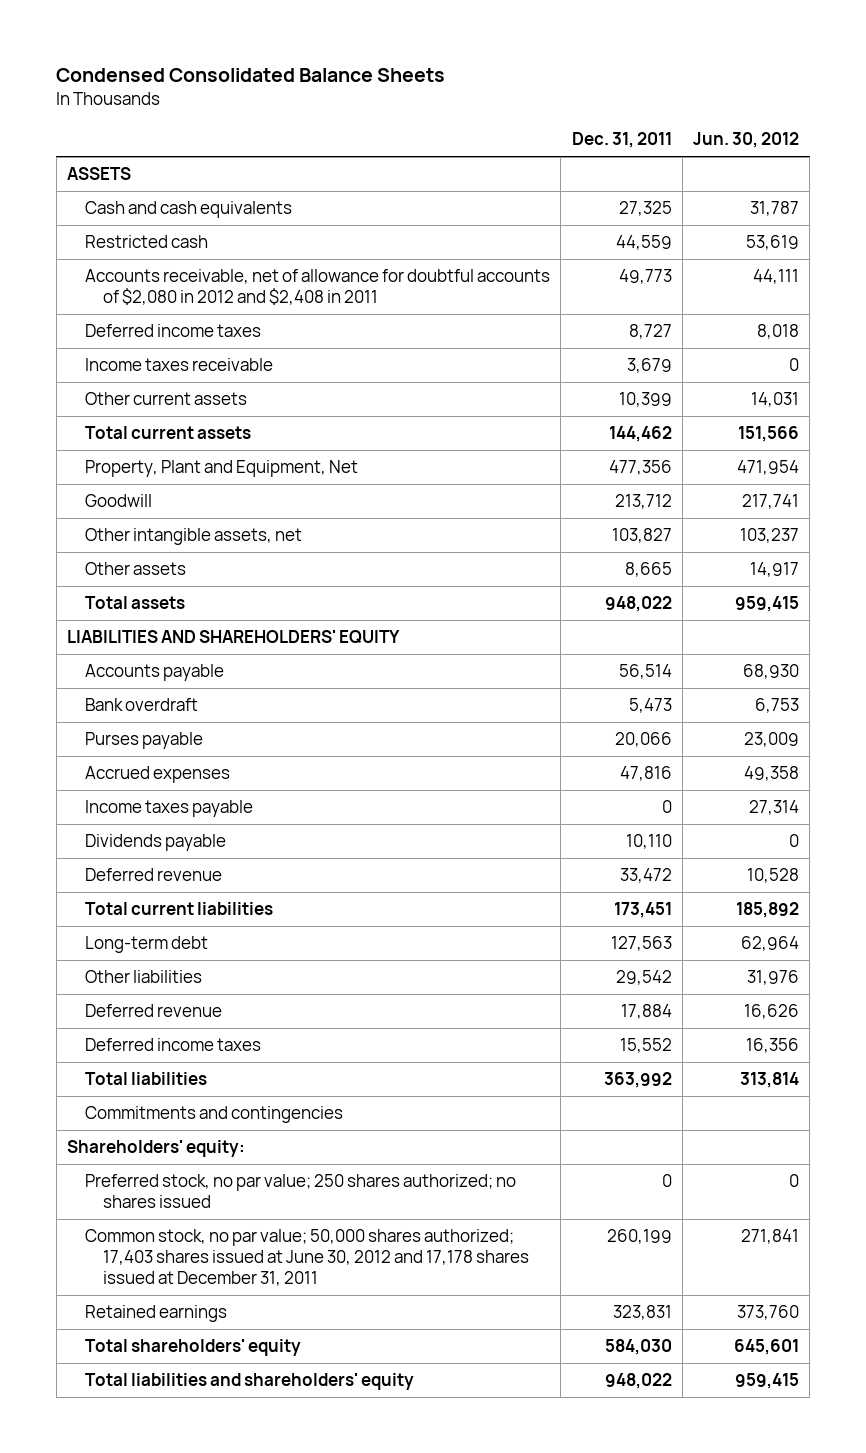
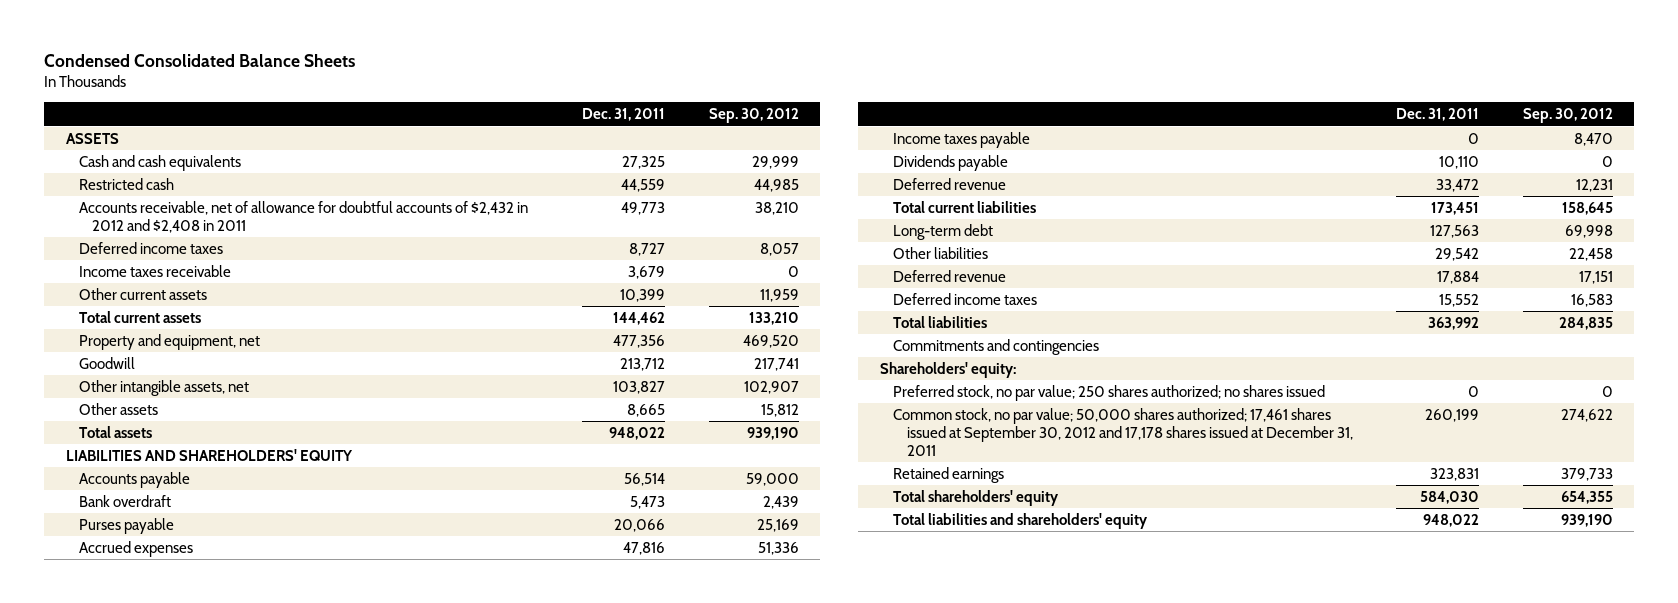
[693,132,800,149] Jun. 30, 2012 -> none
none -> [708,108,799,124] Sep. 30, 2012
[84,269,550,306] Accounts receivable, net of allowance for doubtful accounts of $2,080 in 2012 and $2,408 in 2011 -> [79,200,529,233] Accounts receivable, net of allowance for doubtful accounts of $2,432 in 2012 and $2,408 in 2011
[84,460,358,478] Property, Plant and Equipment, Net -> [79,333,261,350] Property and equipment, net
[84,1229,529,1287] Common stock, no par value; 50,000 shares authorized; 17,403 shares issued at June 30, 2012 and 17,178 shares issued at December 31, 2011 -> [893,407,1353,457] Common stock, no par value; 50,000 shares authorized; 17,461 shares issued at September 30, 2012 and 17,178 shares issued at December 31, 2011

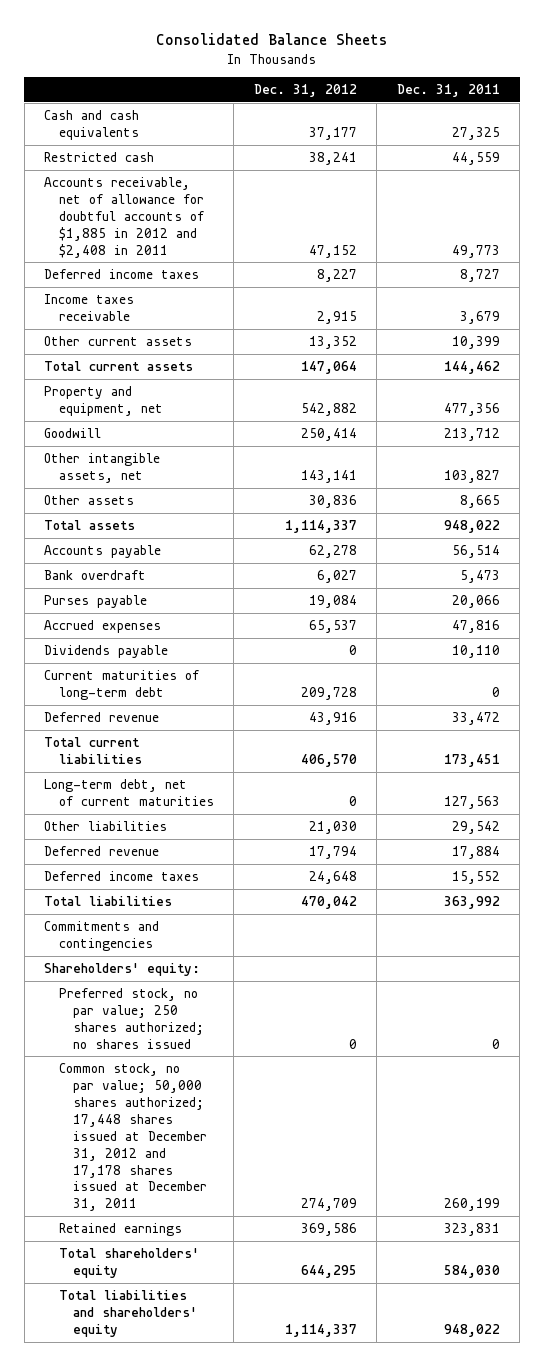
[43,54,355,68] Condensed Consolidated Balance Sheets -> [156,33,388,46] Consolidated Balance Sheets
[708,108,799,124] Sep. 30, 2012 -> none
none -> [253,83,357,97] Dec. 31, 2012
[65,132,119,144] ASSETS -> none
[79,200,529,233] Accounts receivable, net of allowance for doubtful accounts of $2,432 in 2012 and $2,408 in 2011 -> [44,176,204,258] Accounts receivable, net of allowance for doubtful accounts of $1,885 in 2012 and $2,408 in 2011
[65,448,353,461] LIABILITIES AND SHAREHOLDERS' EQUITY -> none
[893,131,1031,148] Income taxes payable -> none
none -> [44,669,200,700] Current maturities of long-term debt
[893,223,994,240] Long-term debt -> [44,778,214,806] Long-term debt, net of current maturities
[893,407,1353,457] Common stock, no par value; 50,000 shares authorized; 17,461 shares issued at September 30, 2012 and 17,178 shares issued at December 31, 2011 -> [58,1062,208,1212] Common stock, no par value; 50,000 shares authorized; 17,448 shares issued at December 31, 2012 and 17,178 shares issued at December 31, 2011

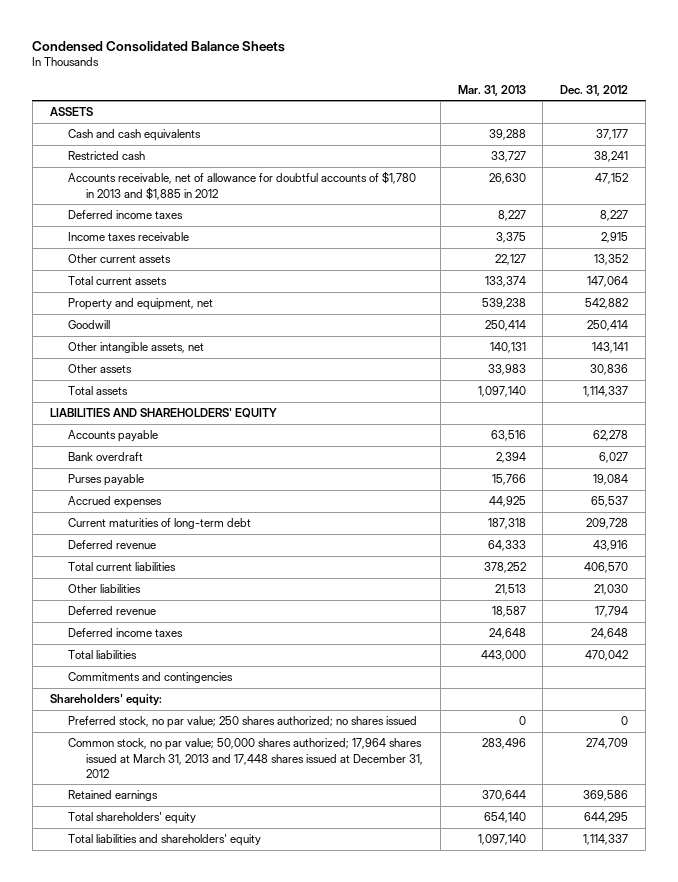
[156,33,388,46] Consolidated Balance Sheets -> [32,40,286,52] Condensed Consolidated Balance Sheets
[396,83,500,97] Dec. 31, 2011 -> none
none -> [457,84,526,96] Mar. 31, 2013
none -> [49,107,93,117] ASSETS
[44,176,204,258] Accounts receivable, net of allowance for doubtful accounts of $1,885 in 2012 and $2,408 in 2011 -> [67,171,416,200] Accounts receivable, net of allowance for doubtful accounts of $1,780 in 2013 and $1,885 in 2012
none -> [49,408,277,419] LIABILITIES AND SHAREHOLDERS' EQUITY
[44,644,169,658] Dividends payable -> none
[44,778,214,806] Long-term debt, net of current maturities -> none
[58,1062,208,1212] Common stock, no par value; 50,000 shares authorized; 17,448 shares issued at December 31, 2012 and 17,178 shares issued at December 31, 2011 -> [67,738,423,778] Common stock, no par value; 50,000 shares authorized; 17,964 shares issued at March 31, 2013 and 17,448 shares issued at December 31, 2012

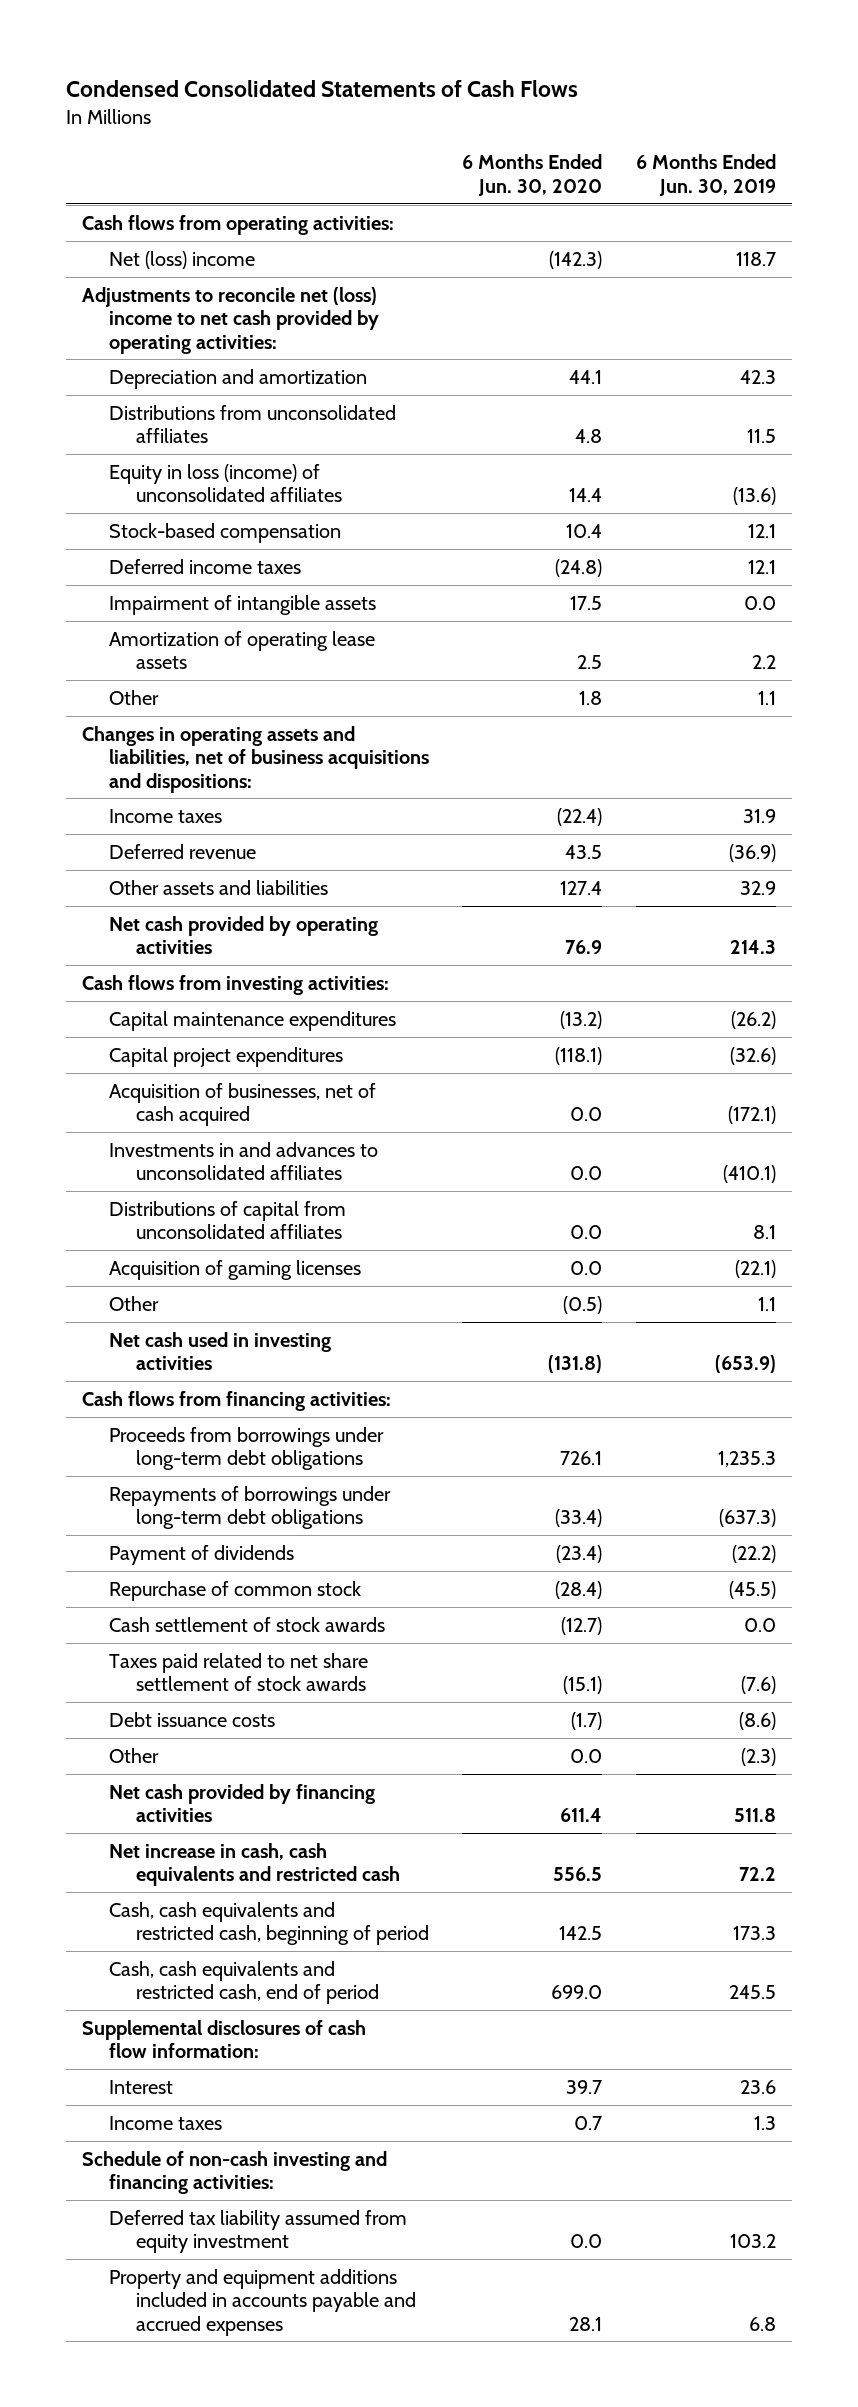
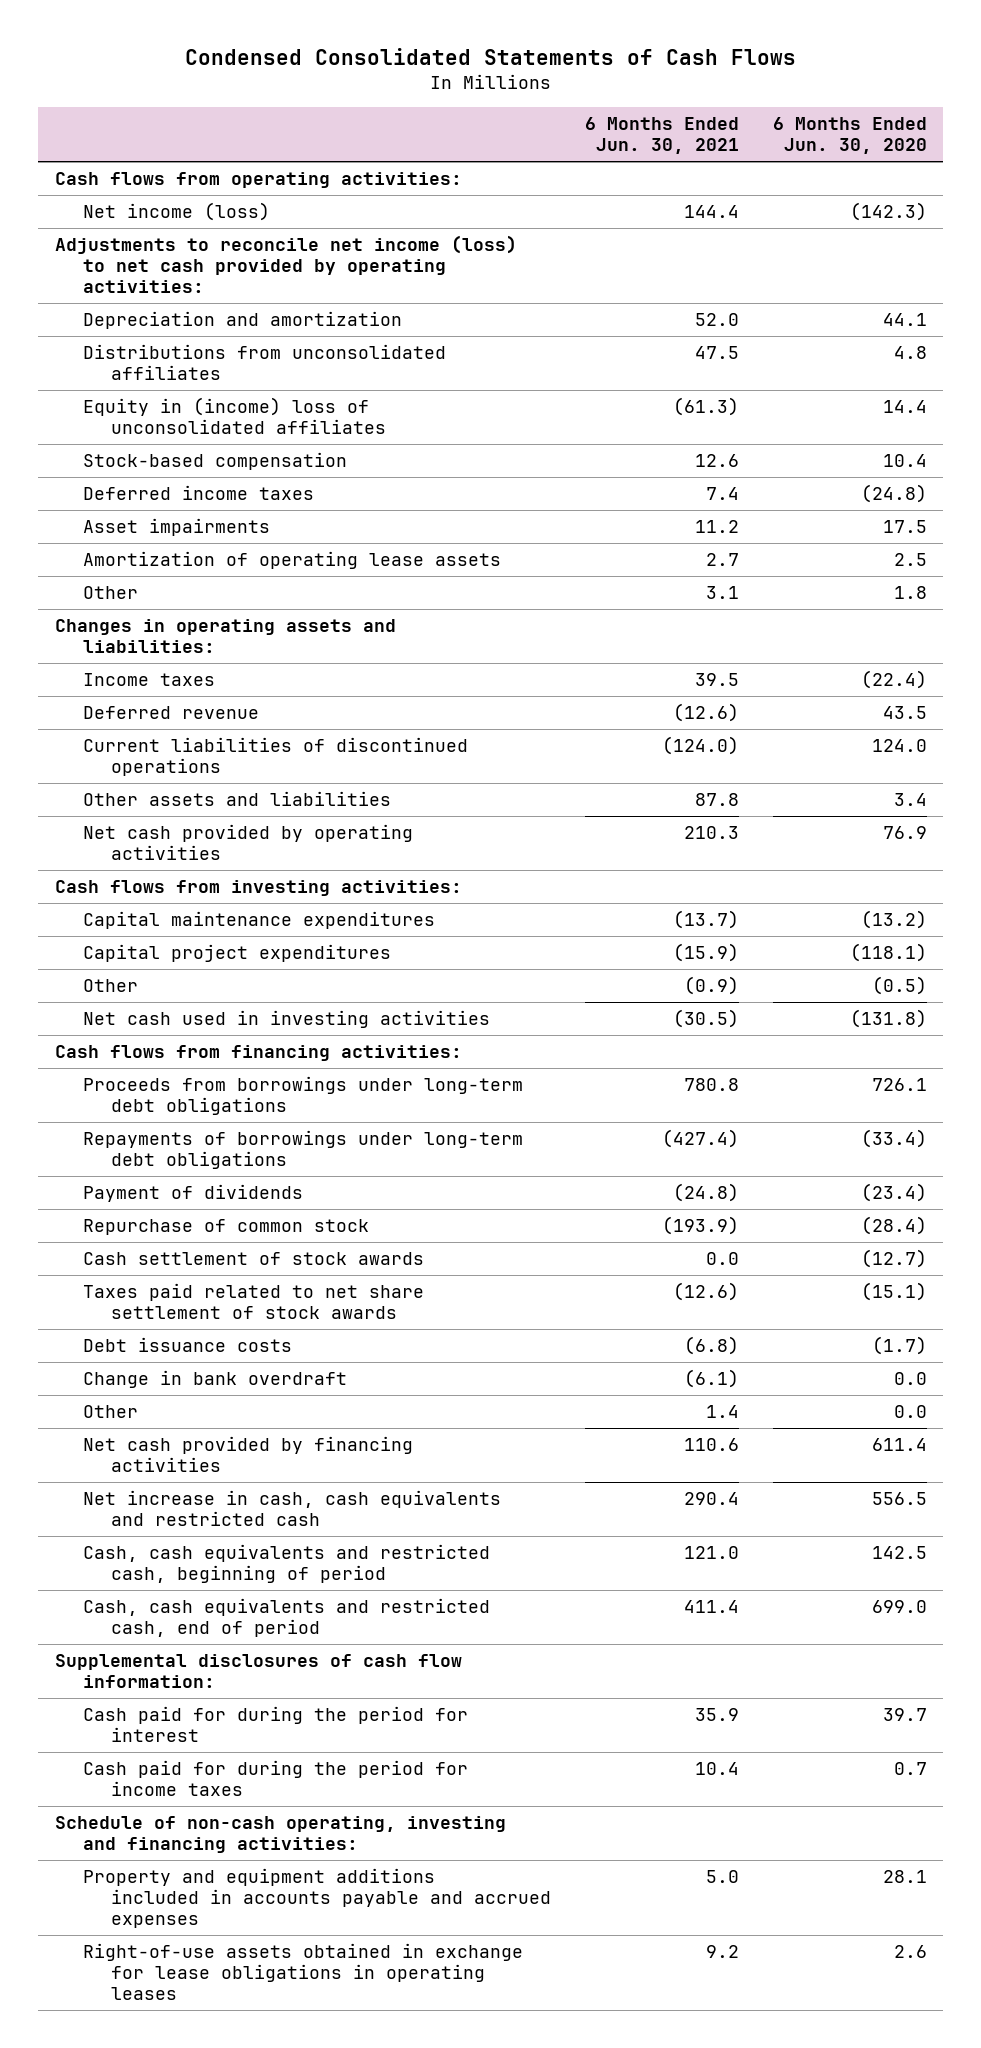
[635,154,776,196] 6 Months Ended Jun. 30, 2019 -> none
none -> [584,117,739,155] 6 Months Ended Jun. 30, 2021
[108,250,255,269] Net (loss) income -> [82,202,270,222] Net income (loss)
[82,286,379,354] Adjustments to reconcile net (loss) income to net cash provided by operating activities: -> [54,235,517,293] Adjustments to reconcile net income (loss) to net cash provided by operating activities:
[108,463,342,503] Equity in loss (income) of unconsolidated affiliates -> [82,397,387,435] Equity in (income) loss of unconsolidated affiliates
[108,594,376,615] Impairment of intangible assets -> [82,518,270,537] Asset impairments
[82,725,429,793] Changes in operating assets and liabilities, net of business acquisitions and dispositions: -> [54,619,396,654] Changes in operating assets and liabilities:
none -> [82,737,468,777] Current liabilities of discontinued operations
[560,880,603,895] 127.4 -> [893,793,927,807] 3.4
[108,1082,376,1127] Acquisition of businesses, net of cash acquired -> none
[108,1141,378,1181] Investments in and advances to unconsolidated affiliates -> none
[108,1200,346,1240] Distributions of capital from unconsolidated affiliates -> none
[108,1259,361,1280] Acquisition of gaming licenses -> none
none -> [82,1370,347,1389] Change in bank overdraft
[108,2209,407,2254] Deferred tax liability assumed from equity investment -> none
[108,2079,173,2094] Interest -> [82,1706,468,1743] Cash paid for during the period for interest
[108,2115,222,2130] Income taxes -> [82,1760,468,1797] Cash paid for during the period for income taxes
[82,2150,388,2195] Schedule of non-cash investing and financing activities: -> [54,1816,506,1854] Schedule of non-cash operating, investing and financing activities:
none -> [82,1943,523,2000] Right-of-use assets obtained in exchange for lease obligations in operating leases

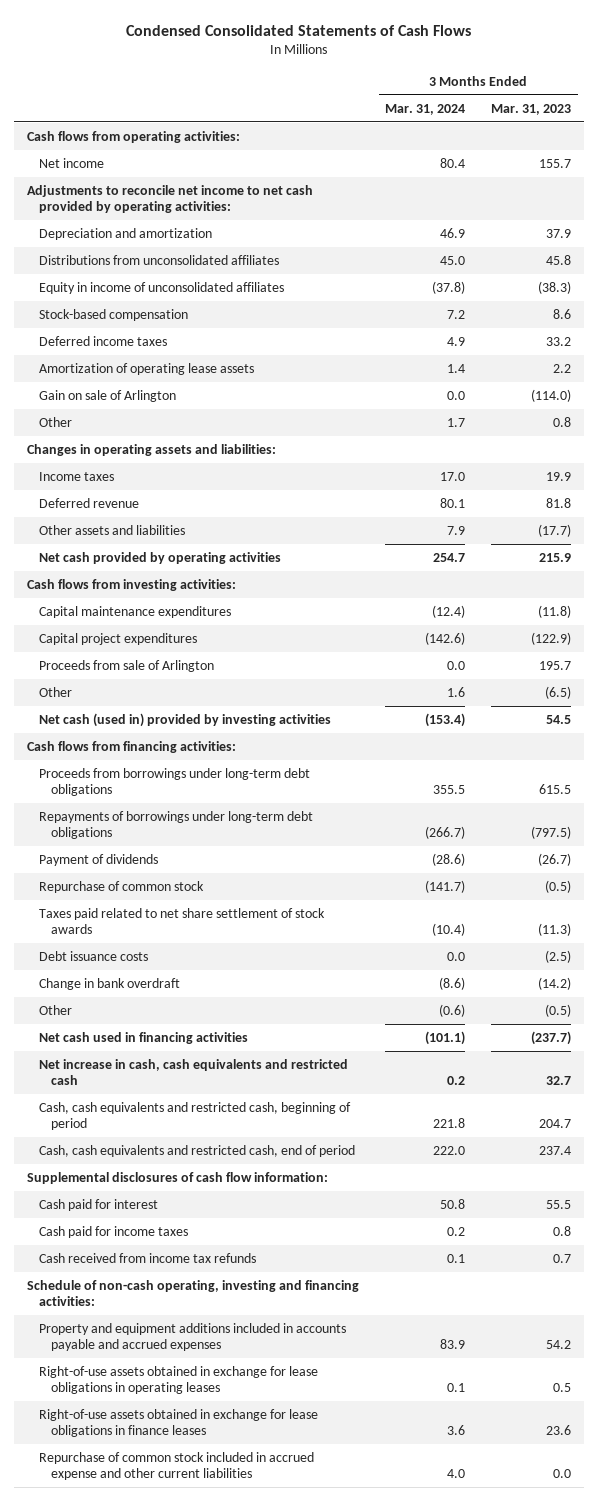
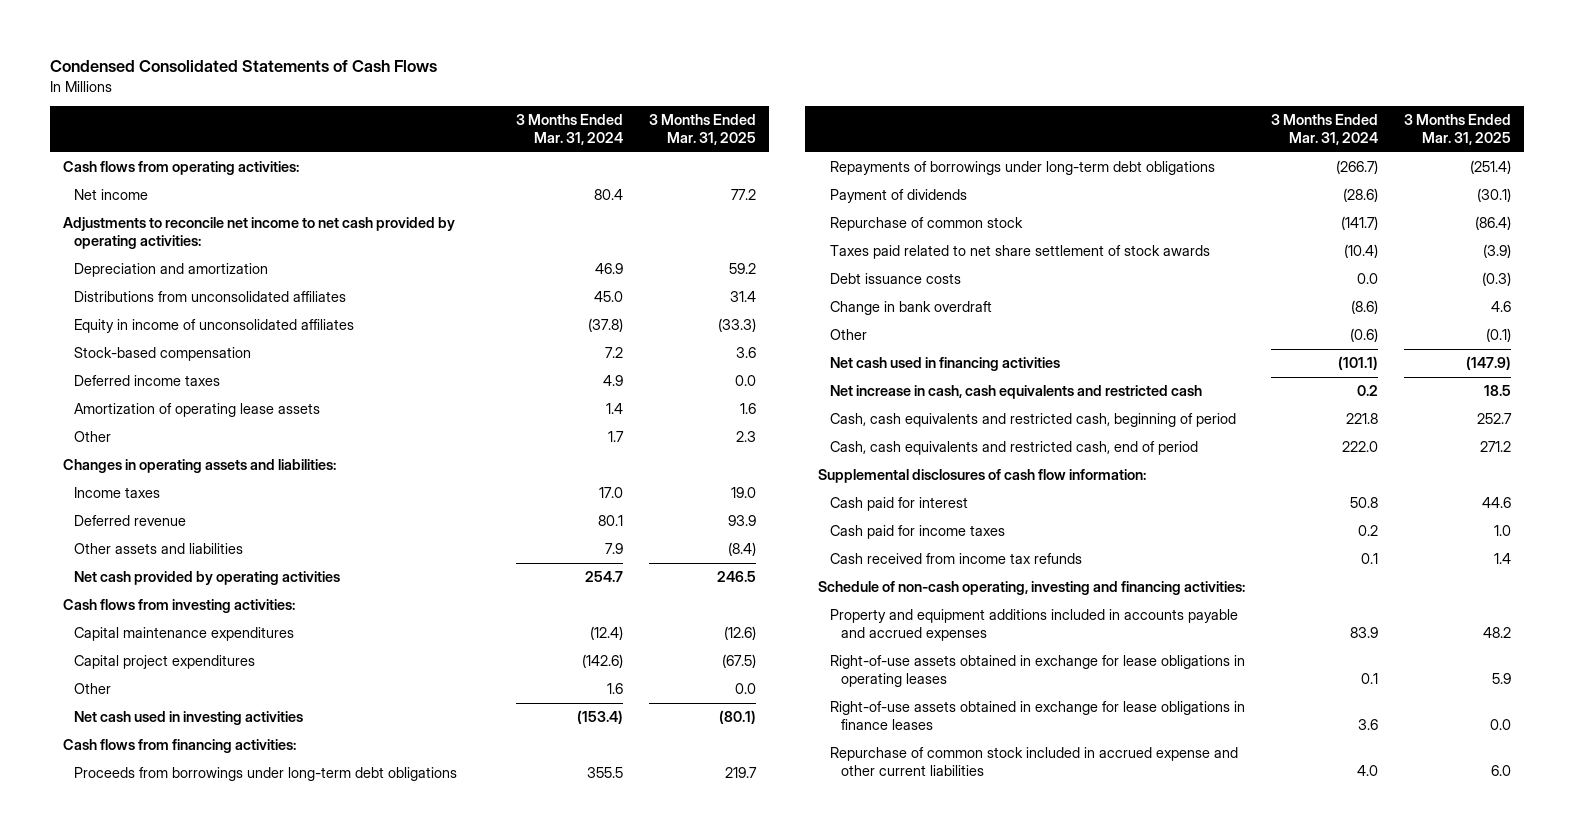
[491,103,572,115] Mar. 31, 2023 -> none
none -> [648,114,756,146] 3 Months Ended Mar. 31, 2025
[39,389,177,402] Gain on sale of Arlington -> none
[39,659,215,672] Proceeds from sale of Arlington -> none
[39,712,332,727] Net cash (used in) provided by investing activities -> [74,711,304,726] Net cash used in investing activities

